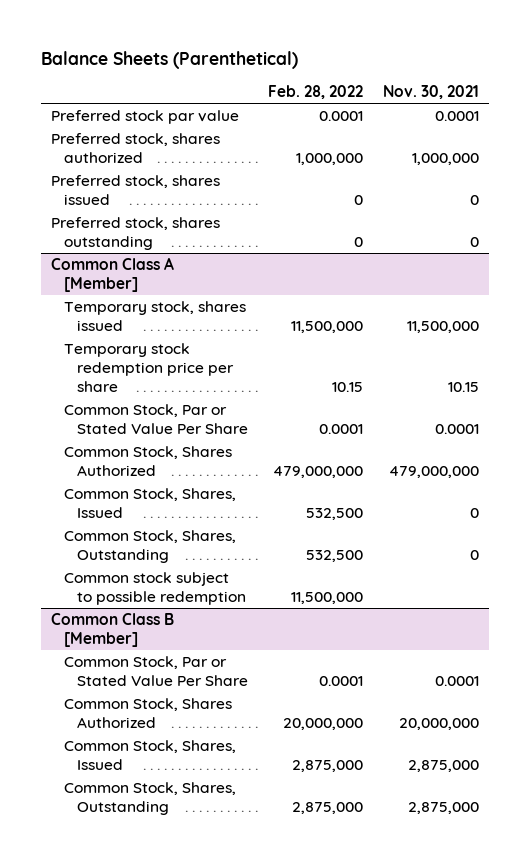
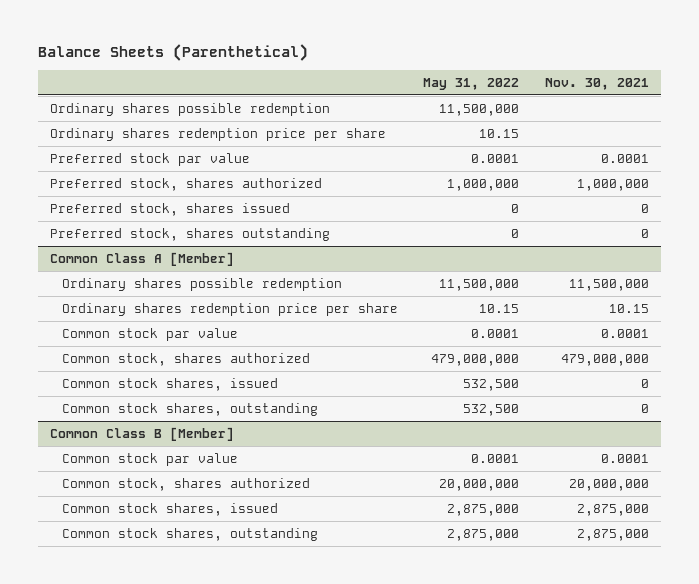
[268,84,364,99] Feb. 28, 2022 -> none
none -> [423,77,520,90] May 31, 2022
none -> [50,102,331,116] Ordinary shares possible redemption
none -> [50,127,387,141] Ordinary shares redemption price per share
[64,572,247,605] Common stock subject to possible redemption -> none
[64,301,247,331] Temporary stock, shares issued -> [62,277,343,291] Ordinary shares possible redemption
[64,343,235,392] Temporary stock redemption price per share -> [62,302,399,316] Ordinary shares redemption price per share
[64,404,249,434] Common Stock, Par or Stated Value Per Share -> [62,327,239,341] Common stock par value
[64,446,233,476] Common Stock, Shares Authorized -> [62,352,311,366] Common stock, shares authorized
[64,488,237,518] Common Stock, Shares, Issued -> [62,377,279,391] Common stock shares, issued
[64,530,237,563] Common Stock, Shares, Outstanding -> [62,402,319,416] Common stock shares, outstanding
[64,656,249,686] Common Stock, Par or Stated Value Per Share -> [62,452,239,466] Common stock par value
[64,698,233,728] Common Stock, Shares Authorized -> [62,477,311,491] Common stock, shares authorized
[64,740,237,770] Common Stock, Shares, Issued -> [62,502,279,516] Common stock shares, issued
[64,782,237,815] Common Stock, Shares, Outstanding -> [62,527,319,541] Common stock shares, outstanding

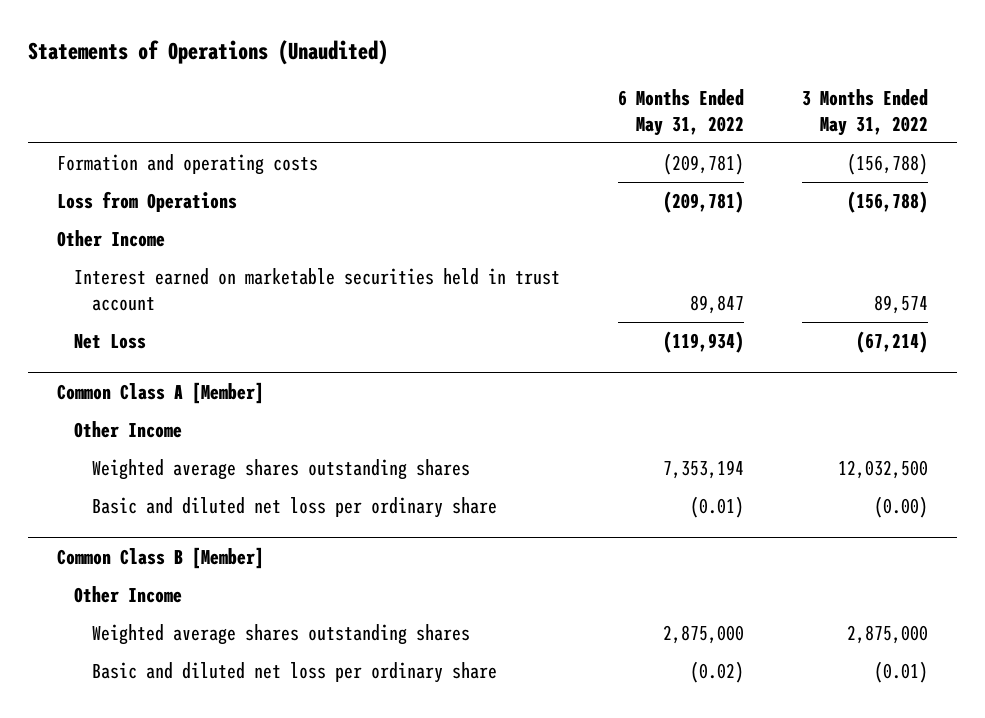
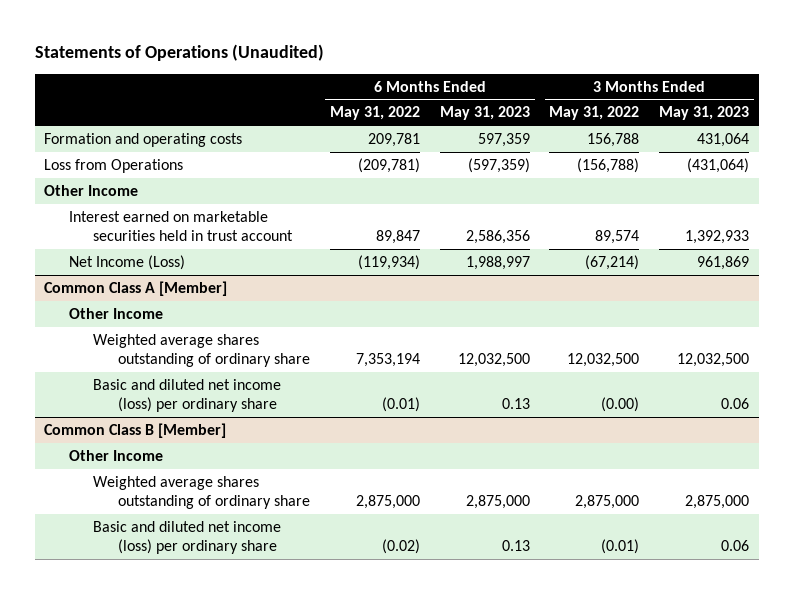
none -> [439,106,530,121] May 31, 2023
none -> [659,106,750,121] May 31, 2023
[663,153,745,176] (209,781) -> [367,132,420,147] 209,781
[847,153,929,176] (156,788) -> [587,132,640,147] 156,788
[74,334,147,350] Net Loss -> [68,254,185,270] Net Income (Loss)
[91,459,470,481] Weighted average shares outstanding shares -> [93,333,311,367] Weighted average shares outstanding of ordinary share
[91,497,497,519] Basic and diluted net loss per ordinary share -> [93,378,282,412] Basic and diluted net income (loss) per ordinary share
[91,624,470,646] Weighted average shares outstanding shares -> [93,475,311,509] Weighted average shares outstanding of ordinary share
[91,662,497,684] Basic and diluted net loss per ordinary share -> [93,520,282,554] Basic and diluted net income (loss) per ordinary share

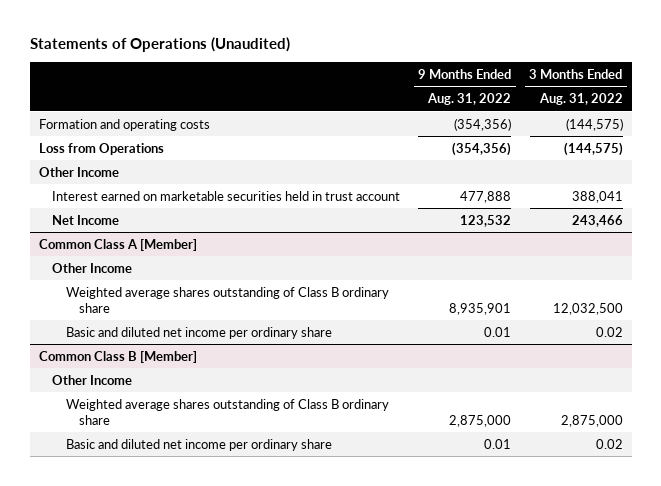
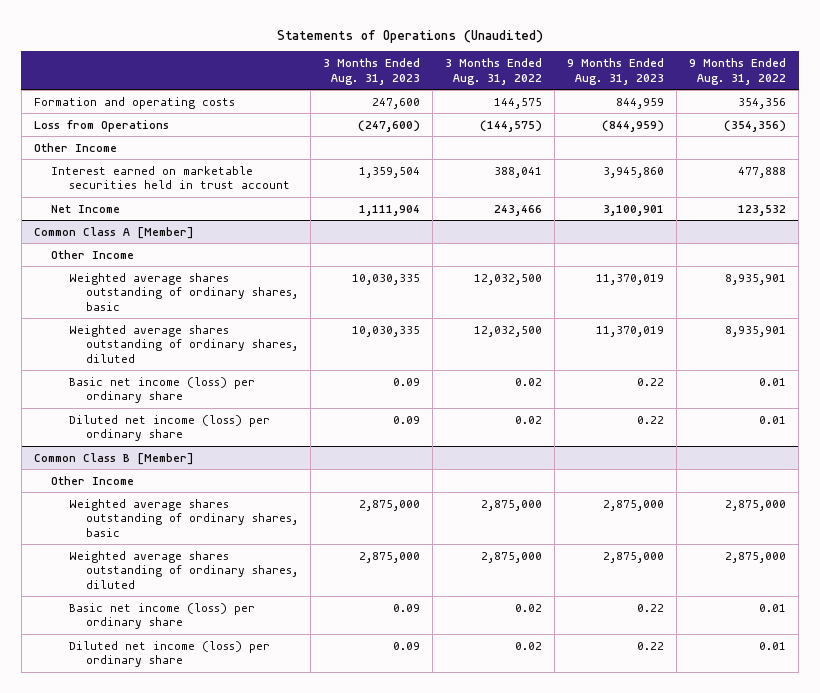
none -> [323,57,421,85] 3 Months Ended Aug. 31, 2023
none -> [567,57,665,85] 9 Months Ended Aug. 31, 2023
[454,117,512,131] (354,356) -> [738,97,787,109] 354,356
[565,117,623,131] (144,575) -> [494,97,543,109] 144,575
[65,286,389,313] Weighted average shares outstanding of Class B ordinary share -> [68,272,299,311] Weighted average shares outstanding of ordinary shares, basic
none -> [68,324,299,363] Weighted average shares outstanding of ordinary shares, diluted
[65,326,332,339] Basic and diluted net income per ordinary share -> [68,376,255,404] Basic net income (loss) per ordinary share
none -> [68,414,270,442] Diluted net income (loss) per ordinary share
[65,398,389,425] Weighted average shares outstanding of Class B ordinary share -> [68,498,299,537] Weighted average shares outstanding of ordinary shares, basic
none -> [68,550,299,589] Weighted average shares outstanding of ordinary shares, diluted
[65,438,332,451] Basic and diluted net income per ordinary share -> [68,602,255,630] Basic net income (loss) per ordinary share
none -> [68,640,270,668] Diluted net income (loss) per ordinary share

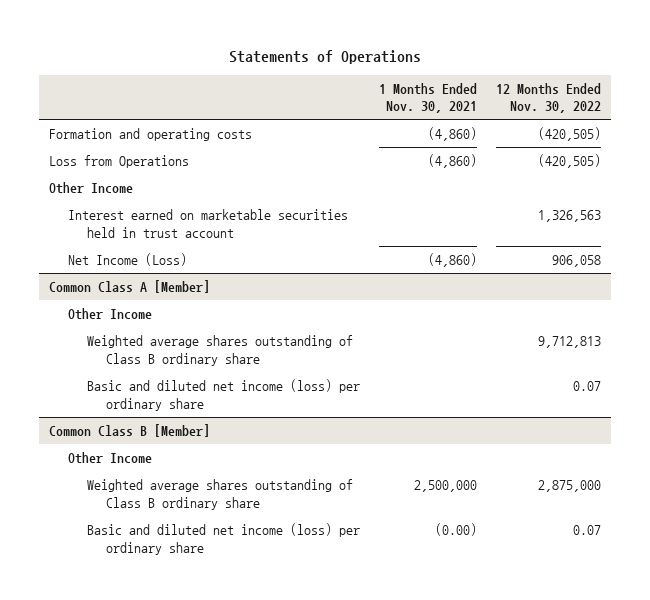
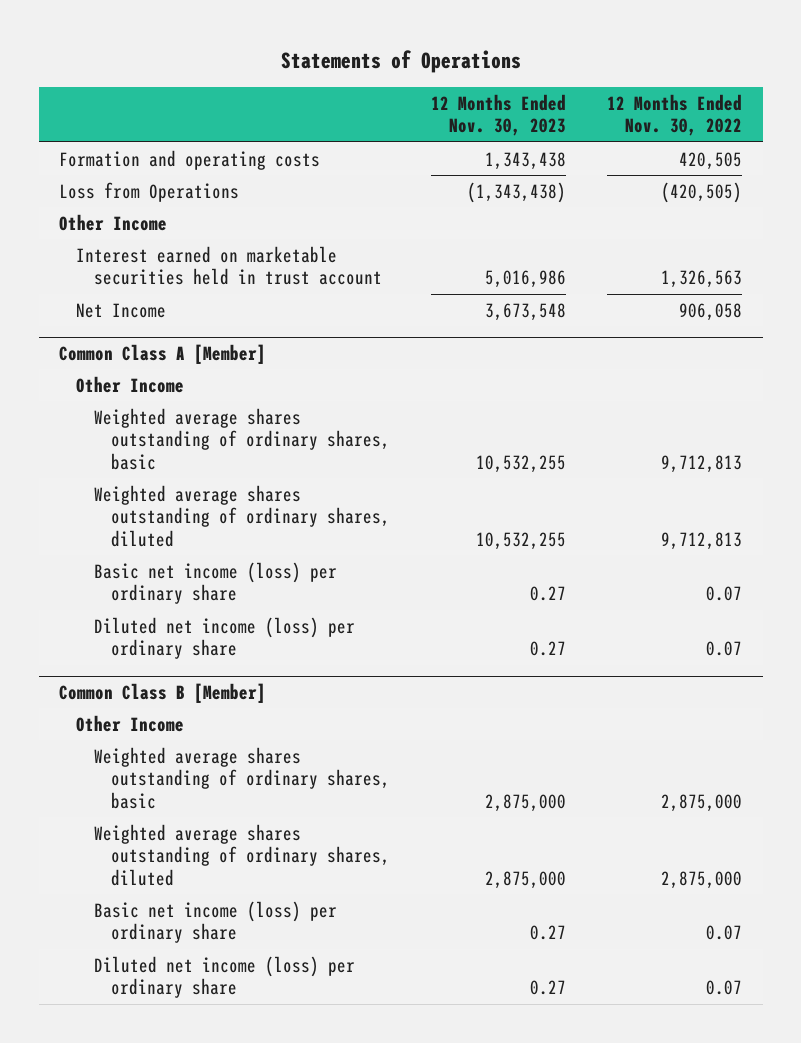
[379,82,478,114] 1 Months Ended Nov. 30, 2021 -> none
none -> [431,94,567,137] 12 Months Ended Nov. 30, 2023
[538,126,602,141] (420,505) -> [679,151,743,170] 420,505
[67,252,187,266] Net Income (Loss) -> [76,302,167,318] Net Income
[87,334,354,366] Weighted average shares outstanding of Class B ordinary share -> [93,407,391,470] Weighted average shares outstanding of ordinary shares, basic
none -> [93,484,391,547] Weighted average shares outstanding of ordinary shares, diluted
[87,378,361,411] Basic and diluted net income (loss) per ordinary share -> [93,561,337,605] Basic net income (loss) per ordinary share
none -> [93,616,355,660] Diluted net income (loss) per ordinary share
[87,478,354,510] Weighted average shares outstanding of Class B ordinary share -> [93,746,391,809] Weighted average shares outstanding of ordinary shares, basic
none -> [93,823,391,886] Weighted average shares outstanding of ordinary shares, diluted
[87,522,361,555] Basic and diluted net income (loss) per ordinary share -> [93,900,337,944] Basic net income (loss) per ordinary share
none -> [93,955,355,999] Diluted net income (loss) per ordinary share

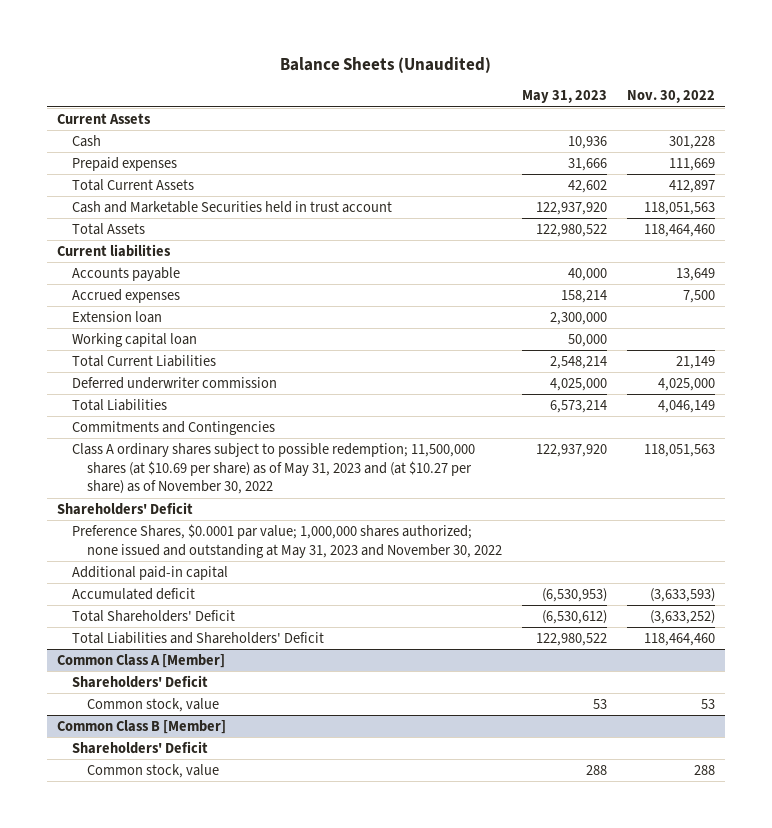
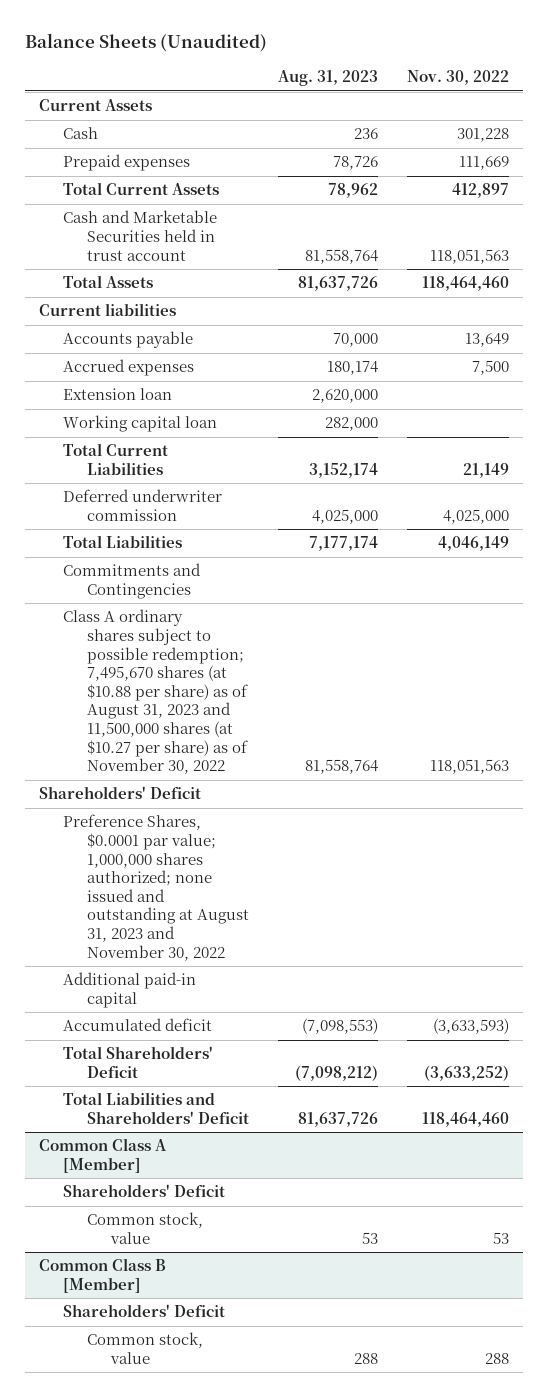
[521,90,607,104] May 31, 2023 -> none
none -> [277,70,378,87] Aug. 31, 2023
[71,443,475,495] Class A ordinary shares subject to possible redemption; 11,500,000 shares (at $10.69 per share) as of May 31, 2023 and (at $10.27 per share) as of November 30, 2022 -> [63,609,248,775] Class A ordinary shares subject to possible redemption; 7,495,670 shares (at $10.88 per share) as of August 31, 2023 and 11,500,000 shares (at $10.27 per share) as of November 30, 2022
[71,524,502,558] Preference Shares, $0.0001 par value; 1,000,000 shares authorized; none issued and outstanding at May 31, 2023 and November 30, 2022 -> [63,814,249,961] Preference Shares, $0.0001 par value; 1,000,000 shares authorized; none issued and outstanding at August 31, 2023 and November 30, 2022

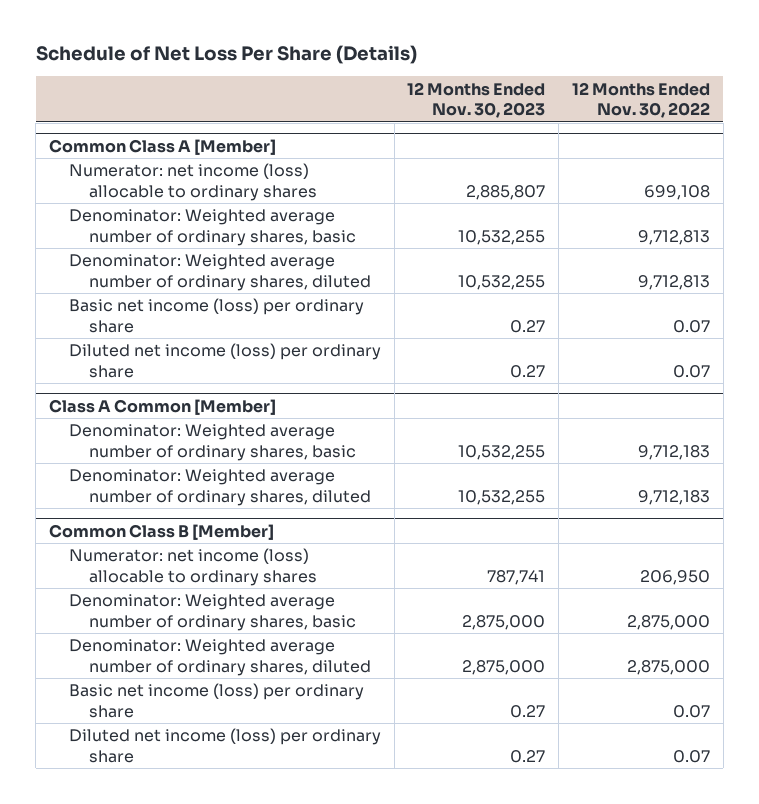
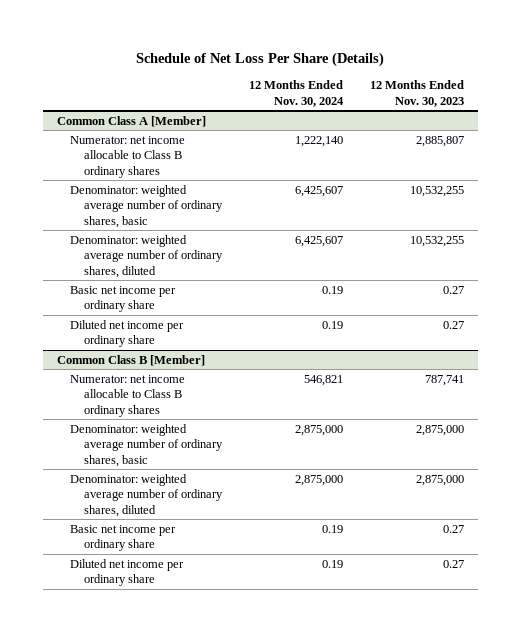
[571,81,710,119] 12 Months Ended Nov. 30, 2022 -> none
none -> [249,79,345,107] 12 Months Ended Nov. 30, 2024
[48,398,276,415] Class A Common [Member] -> none
[68,424,356,461] Denominator: Weighted average number of ordinary shares, basic -> none
[68,469,371,506] Denominator: Weighted average number of ordinary shares, diluted -> none
[68,163,317,201] Numerator: net income (loss) allocable to ordinary shares -> [70,135,186,178] Numerator: net income allocable to Class B ordinary shares
[68,209,356,246] Denominator: Weighted average number of ordinary shares, basic -> [70,184,224,228] Denominator: weighted average number of ordinary shares, basic
[68,254,371,291] Denominator: Weighted average number of ordinary shares, diluted -> [70,234,224,278] Denominator: weighted average number of ordinary shares, diluted
[68,298,364,333] Basic net income (loss) per ordinary share -> [70,285,177,313] Basic net income per ordinary share
[68,343,381,378] Diluted net income (loss) per ordinary share -> [70,319,185,348] Diluted net income per ordinary share
[68,548,317,586] Numerator: net income (loss) allocable to ordinary shares -> [70,374,186,417] Numerator: net income allocable to Class B ordinary shares
[68,594,356,631] Denominator: Weighted average number of ordinary shares, basic -> [70,423,224,467] Denominator: weighted average number of ordinary shares, basic
[68,639,371,676] Denominator: Weighted average number of ordinary shares, diluted -> [70,473,224,517] Denominator: weighted average number of ordinary shares, diluted
[68,683,364,718] Basic net income (loss) per ordinary share -> [70,524,177,552] Basic net income per ordinary share
[68,728,381,763] Diluted net income (loss) per ordinary share -> [70,558,185,587] Diluted net income per ordinary share

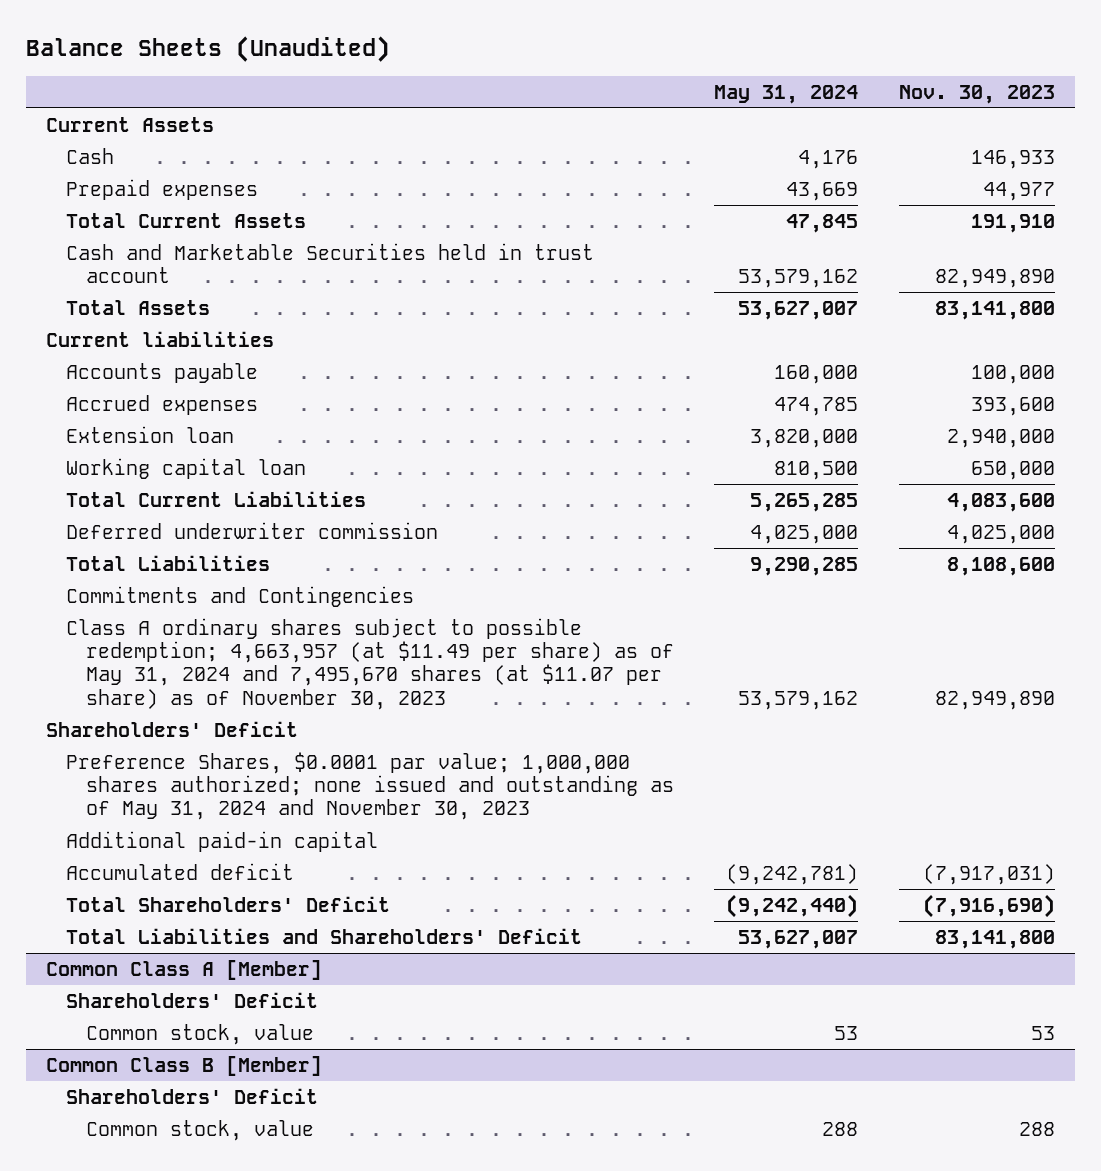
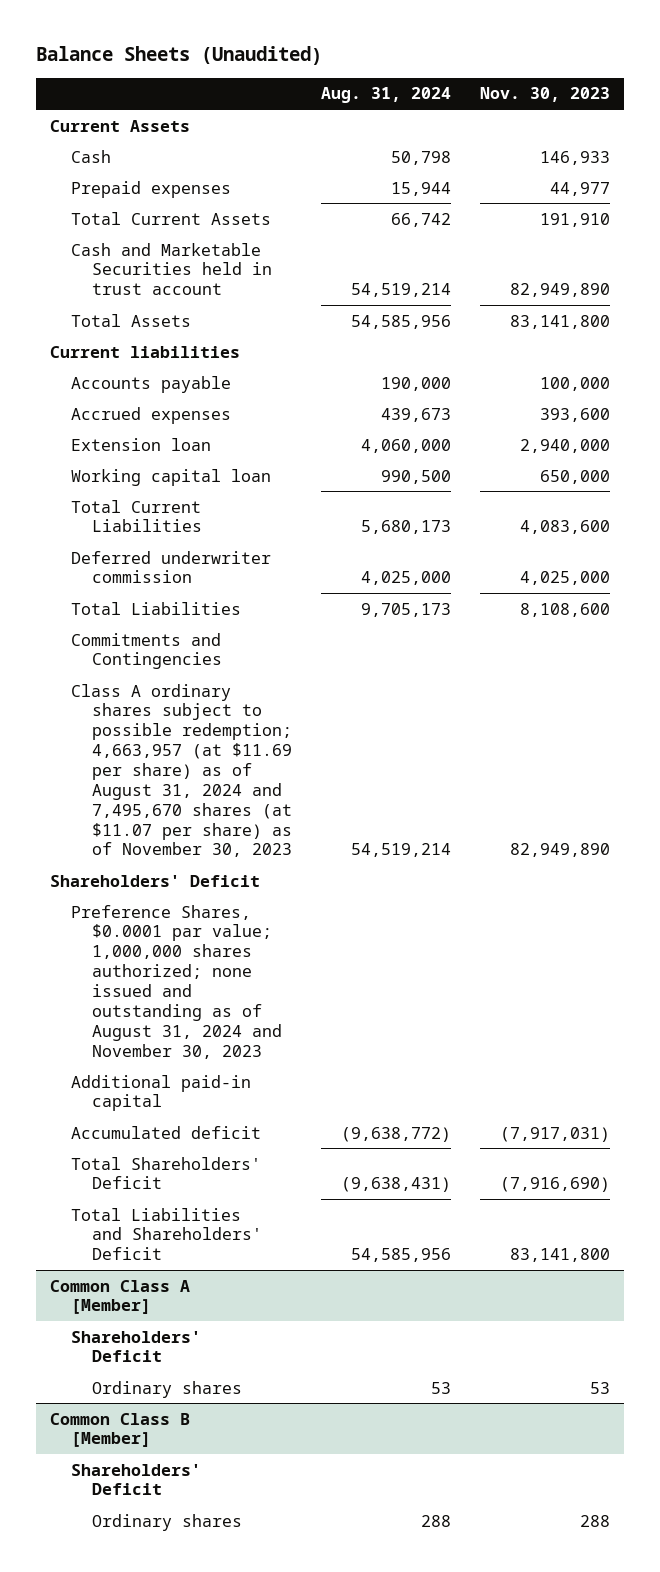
[714,84,859,104] May 31, 2024 -> none
none -> [320,87,451,104] Aug. 31, 2024
[65,617,674,710] Class A ordinary shares subject to possible redemption; 4,663,957 (at $11.49 per share) as of May 31, 2024 and 7,495,670 shares (at $11.07 per share) as of November 30, 2023 -> [70,683,292,858] Class A ordinary shares subject to possible redemption; 4,663,957 (at $11.69 per share) as of August 31, 2024 and 7,495,670 shares (at $11.07 per share) as of November 30, 2023
[65,751,674,821] Preference Shares, $0.0001 par value; 1,000,000 shares authorized; none issued and outstanding as of May 31, 2024 and November 30, 2023 -> [70,904,282,1059] Preference Shares, $0.0001 par value; 1,000,000 shares authorized; none issued and outstanding as of August 31, 2024 and November 30, 2023
[85,1023,314,1045] Common stock, value -> [91,1380,242,1398] Ordinary shares
[85,1119,314,1141] Common stock, value -> [91,1513,242,1531] Ordinary shares

